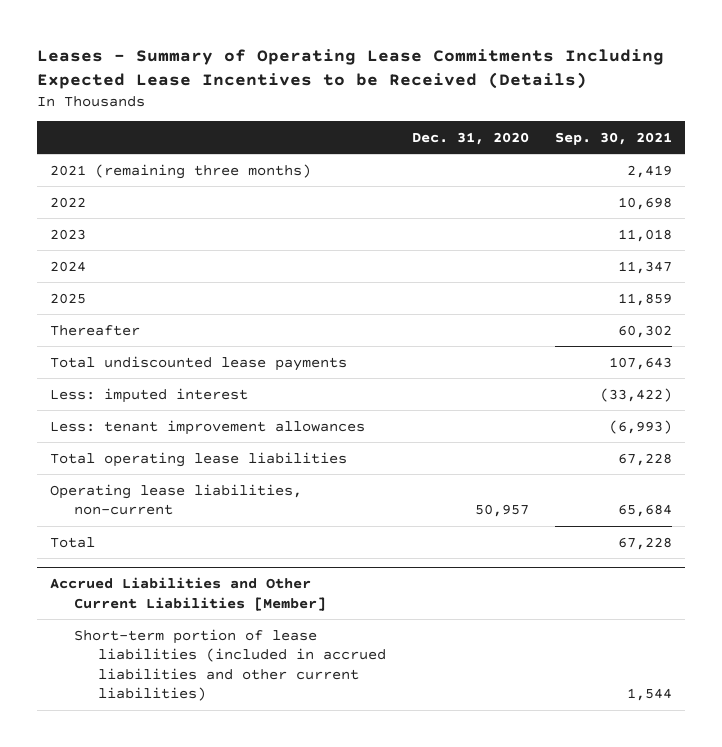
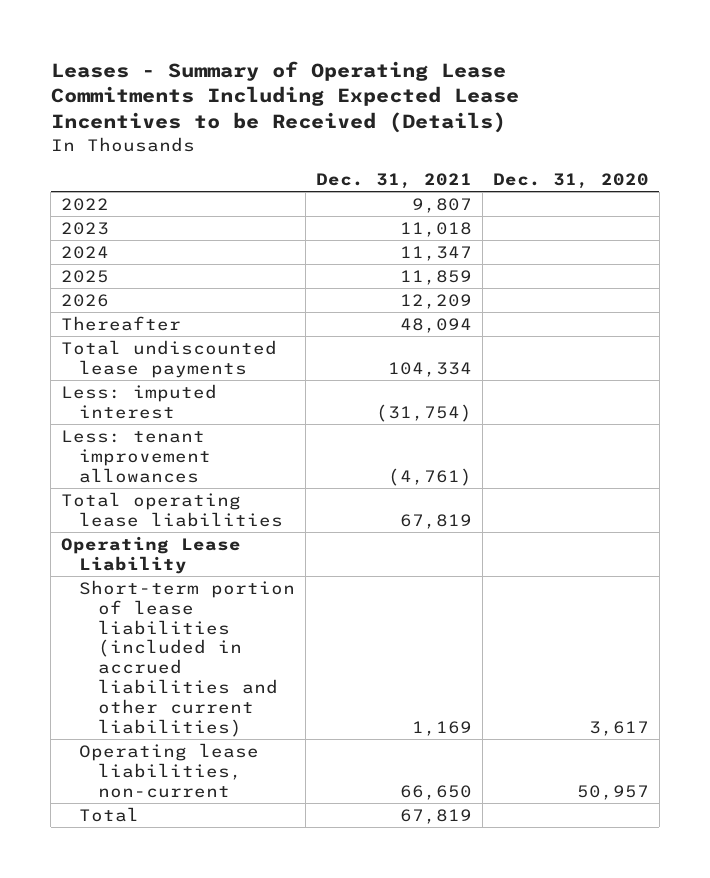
[555,132,673,146] Sep. 30, 2021 -> none
none -> [316,173,473,190] Dec. 31, 2021
[50,163,312,179] 2021 (remaining three months) -> none
none -> [61,293,110,307] 2026
none -> [61,535,242,574] Operating Lease Liability
none -> [79,579,296,737] Short-term portion of lease liabilities (included in accrued liabilities and other current liabilities)
[50,577,326,611] Accrued Liabilities and Other Current Liabilities [Member] -> none
[73,628,386,702] Short-term portion of lease liabilities (included in accrued liabilities and other current liabilities) -> none

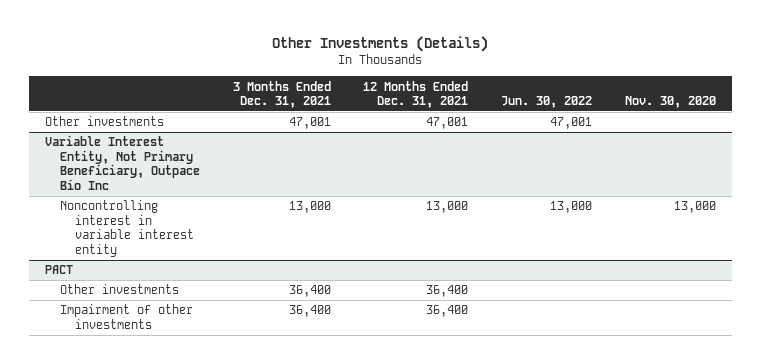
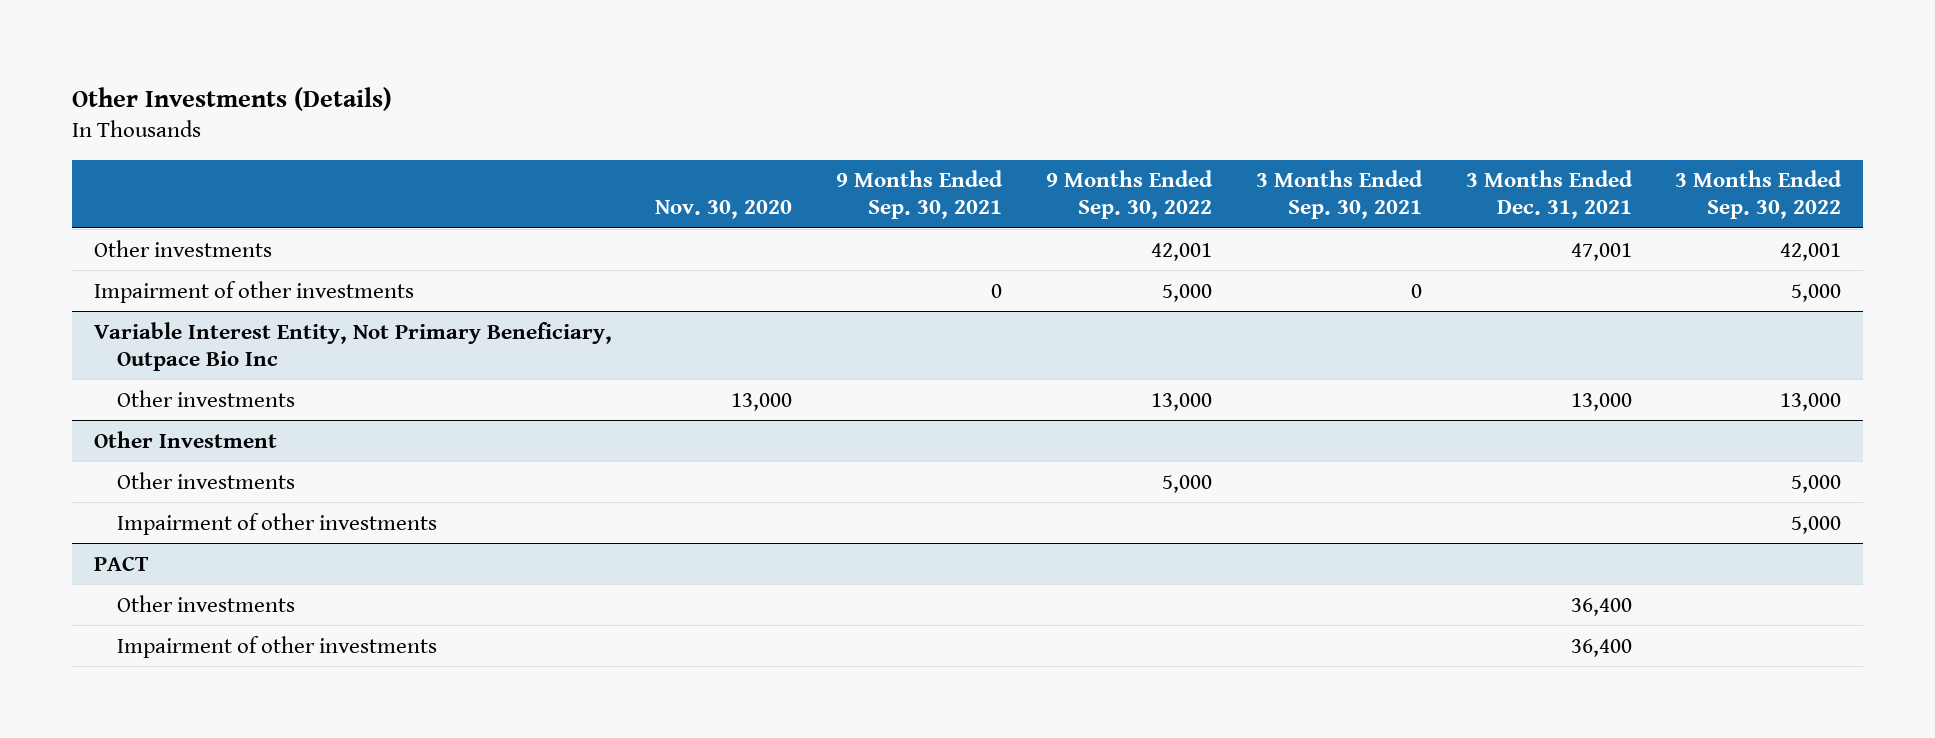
[363,80,469,109] 12 Months Ended Dec. 31, 2021 -> none
[501,96,593,109] Jun. 30, 2022 -> none
none -> [836,170,1004,220] 9 Months Ended Sep. 30, 2021
none -> [1045,170,1213,220] 9 Months Ended Sep. 30, 2022
none -> [1255,170,1423,220] 3 Months Ended Sep. 30, 2021
none -> [1675,170,1843,220] 3 Months Ended Sep. 30, 2022
none -> [93,280,414,303] Impairment of other investments
[60,200,195,257] Noncontrolling interest in variable interest entity -> [116,389,295,407] Other investments
none -> [93,430,277,448] Other Investment
none -> [116,471,295,489] Other investments
none -> [116,512,437,535] Impairment of other investments

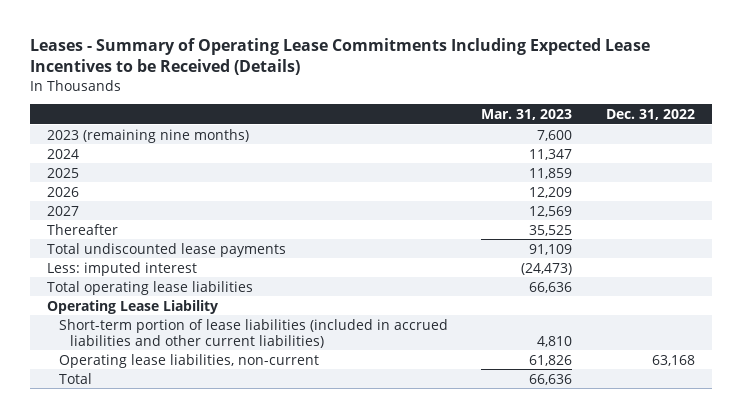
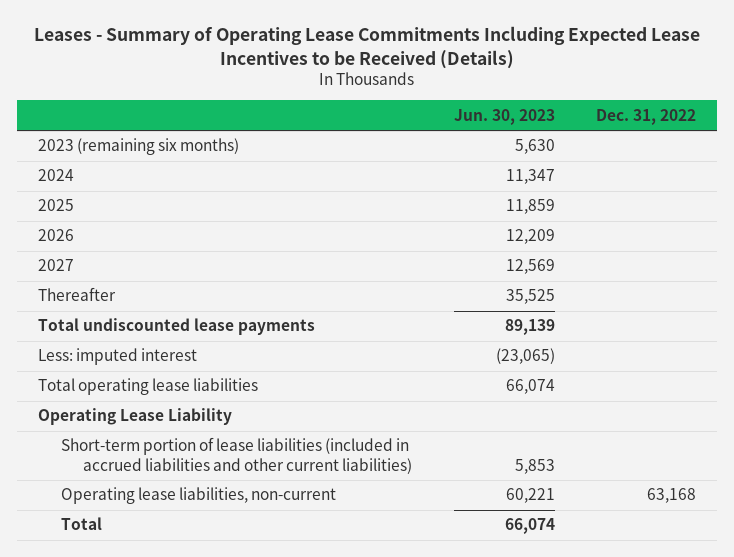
[481,108,573,120] Mar. 31, 2023 -> none
none -> [453,108,555,125] Jun. 30, 2023
[47,128,250,143] 2023 (remaining nine months) -> [37,138,239,156] 2023 (remaining six months)

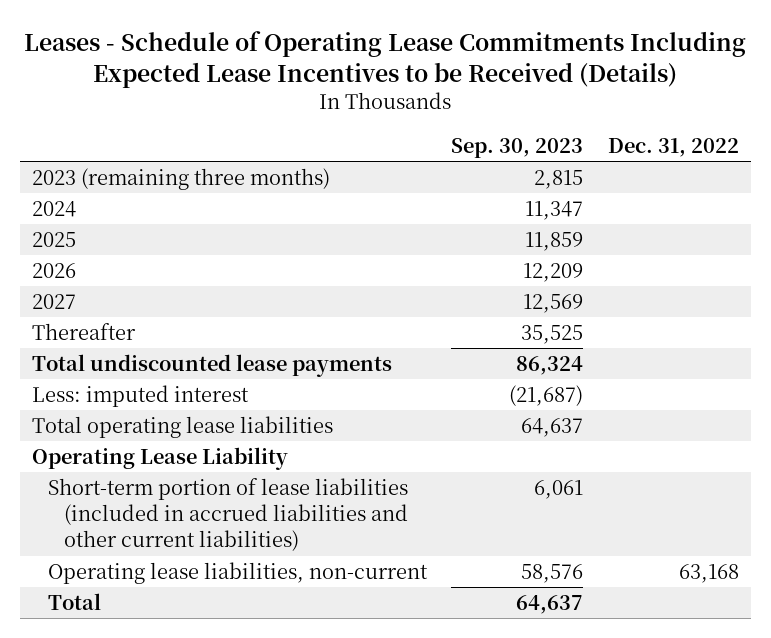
[34,25,701,69] Leases - Summary of Operating Lease Commitments Including Expected Lease Incentives to be Received (Details) -> [24,31,747,89] Leases - Schedule of Operating Lease Commitments Including Expected Lease Incentives to be Received (Details)
[453,108,555,125] Jun. 30, 2023 -> none
none -> [451,137,584,158] Sep. 30, 2023
[37,138,239,156] 2023 (remaining six months) -> [31,168,330,191] 2023 (remaining three months)

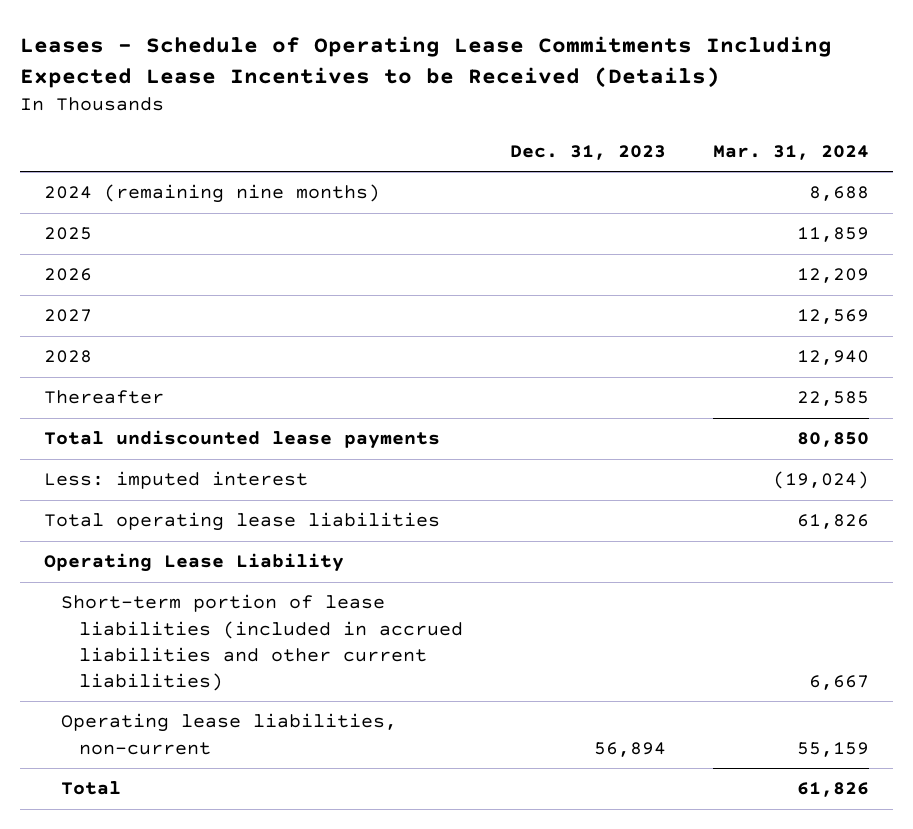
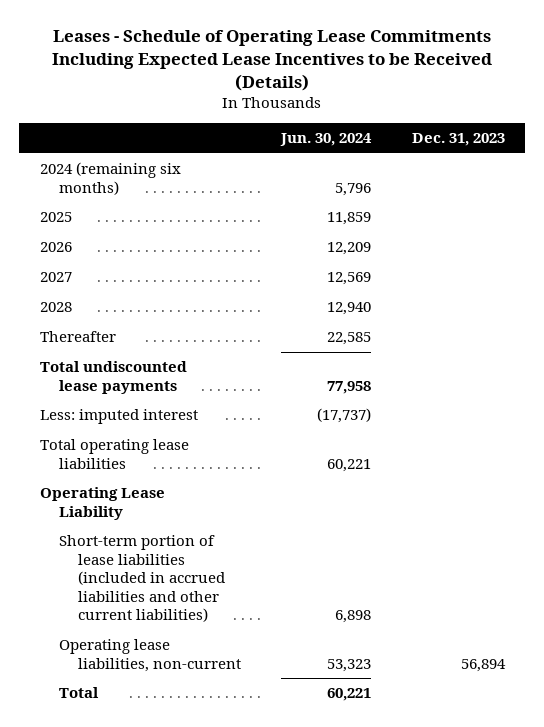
[713,144,870,160] Mar. 31, 2024 -> none
none -> [280,133,373,147] Jun. 30, 2024
[43,184,380,204] 2024 (remaining nine months) -> [39,162,181,195] 2024 (remaining six months)

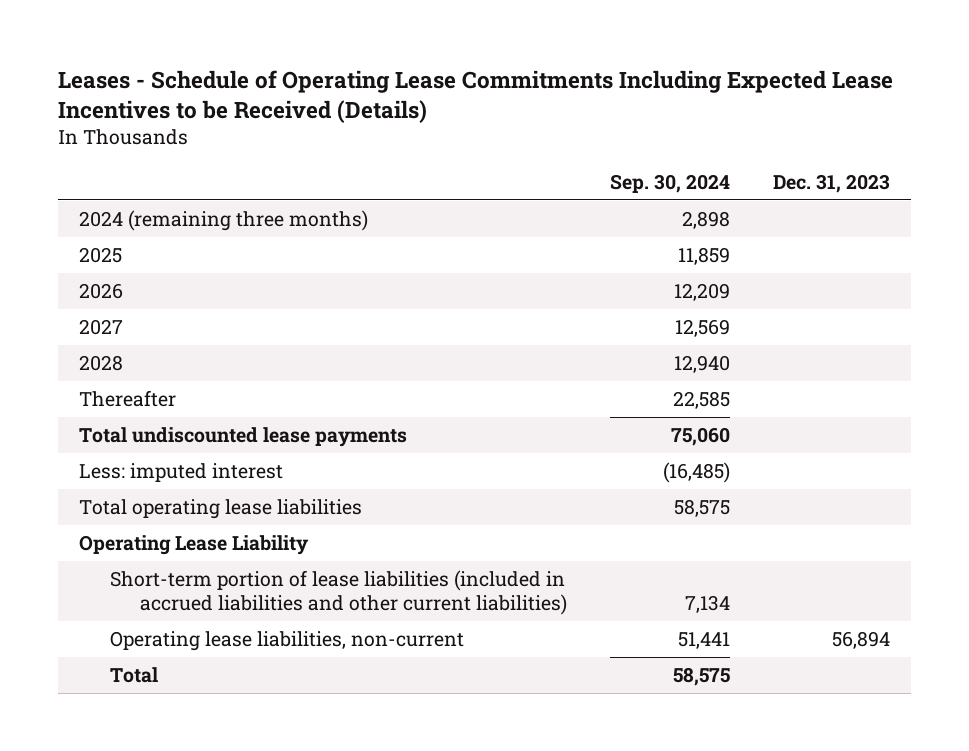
[280,133,373,147] Jun. 30, 2024 -> none
none -> [609,173,730,193] Sep. 30, 2024
[39,162,181,195] 2024 (remaining six months) -> [79,209,369,231] 2024 (remaining three months)

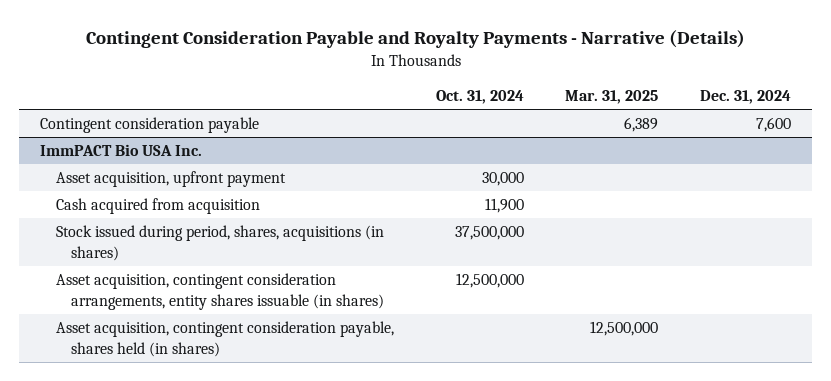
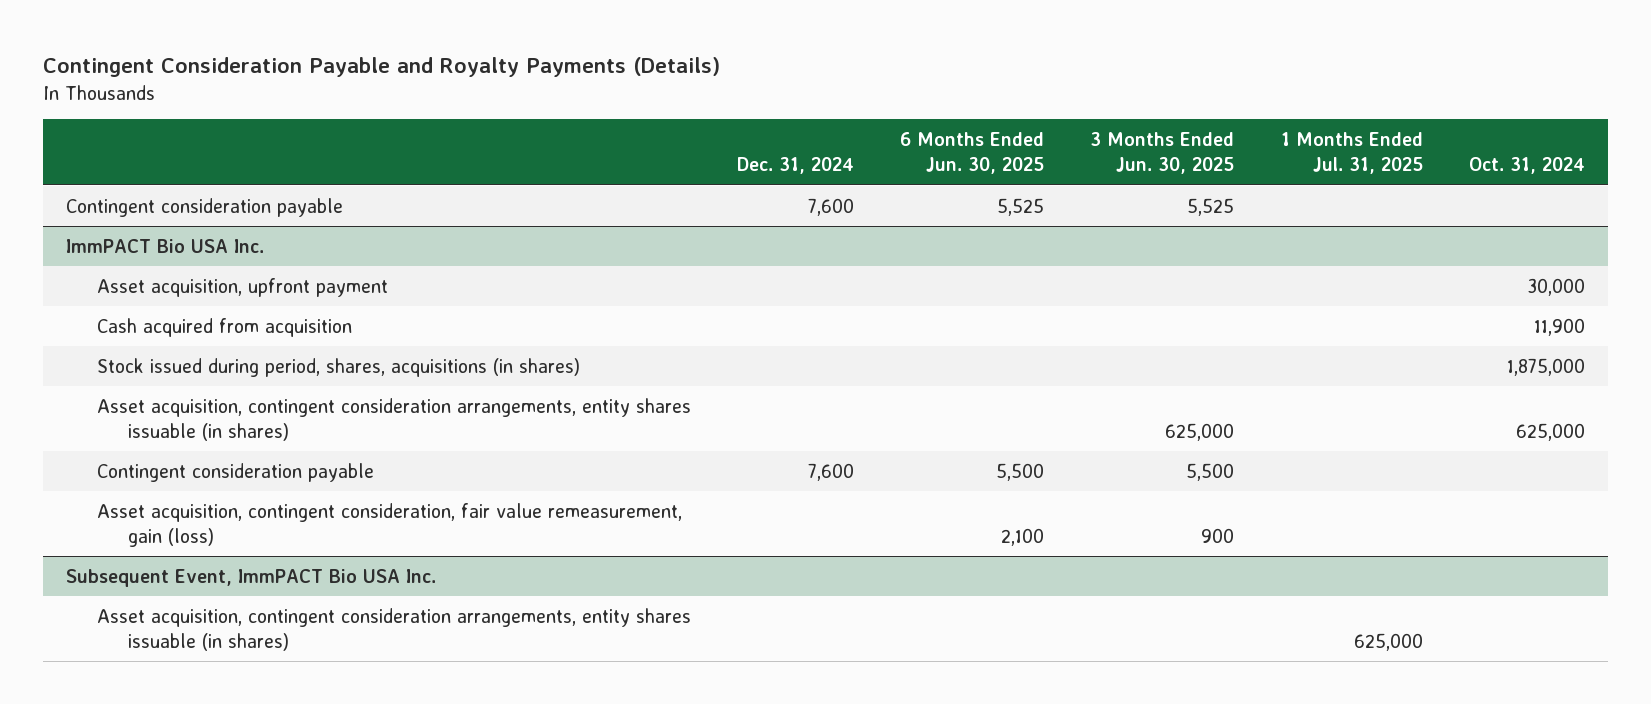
[85,30,745,49] Contingent Consideration Payable and Royalty Payments - Narrative (Details) -> [42,57,720,78] Contingent Consideration Payable and Royalty Payments (Details)
[565,90,659,105] Mar. 31, 2025 -> none
none -> [900,131,1045,175] 6 Months Ended Jun. 30, 2025
none -> [1090,131,1235,175] 3 Months Ended Jun. 30, 2025
none -> [1280,131,1423,175] 1 Months Ended Jul. 31, 2025
[55,321,394,357] Asset acquisition, contingent consideration payable, shares held (in shares) -> none
[454,226,524,241] 37,500,000 -> [1506,357,1585,376] 1,875,000
[455,273,524,289] 12,500,000 -> [1515,423,1585,442] 625,000
none -> [96,462,374,482] Contingent consideration payable
none -> [96,502,682,548] Asset acquisition, contingent consideration, fair value remeasurement, gain (loss)
none -> [65,568,436,587] Subsequent Event, ImmPACT Bio USA Inc.
none -> [96,607,691,652] Asset acquisition, contingent consideration arrangements, entity shares issuable (in shares)

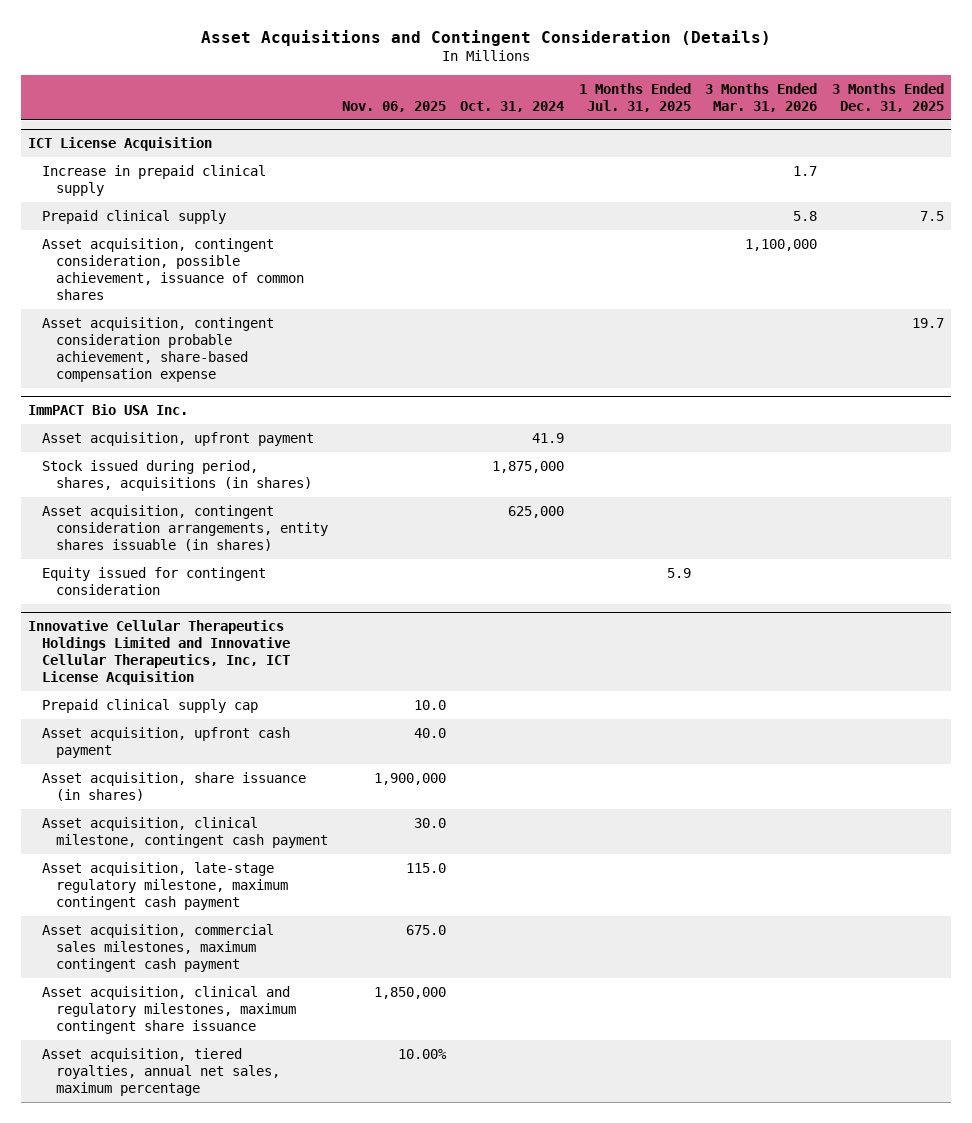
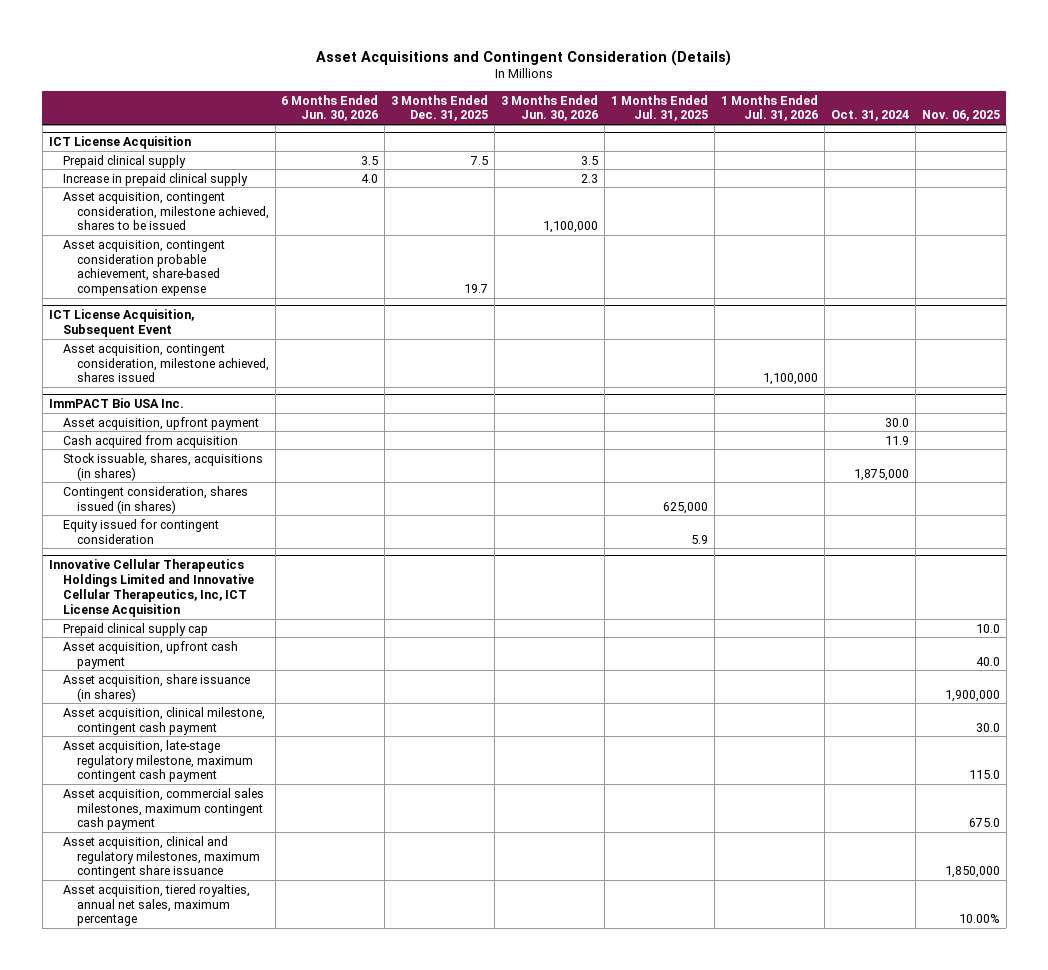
[705,82,818,112] 3 Months Ended Mar. 31, 2026 -> none
none -> [281,94,379,122] 6 Months Ended Jun. 30, 2026
none -> [501,94,599,122] 3 Months Ended Jun. 30, 2026
none -> [721,94,819,122] 1 Months Ended Jul. 31, 2026
[41,237,304,300] Asset acquisition, contingent consideration, possible achievement, issuance of common shares -> none
[41,164,266,196] Increase in prepaid clinical supply -> [62,172,248,186] Increase in prepaid clinical supply
none -> [62,191,269,231] Asset acquisition, contingent consideration, milestone achieved, shares to be issued
none -> [48,309,194,338] ICT License Acquisition, Subsequent Event
none -> [62,343,269,383] Asset acquisition, contingent consideration, milestone achieved, shares issued
[41,504,328,551] Asset acquisition, contingent consideration arrangements, entity shares issuable (in shares) -> none
[532,432,565,443] 41.9 -> [884,417,909,427] 30.0
none -> [62,434,238,448] Cash acquired from acquisition
[41,459,312,491] Stock issued during period, shares, acquisitions (in shares) -> [62,452,263,481] Stock issuable, shares, acquisitions (in shares)
none -> [62,485,248,514] Contingent consideration, shares issued (in shares)

